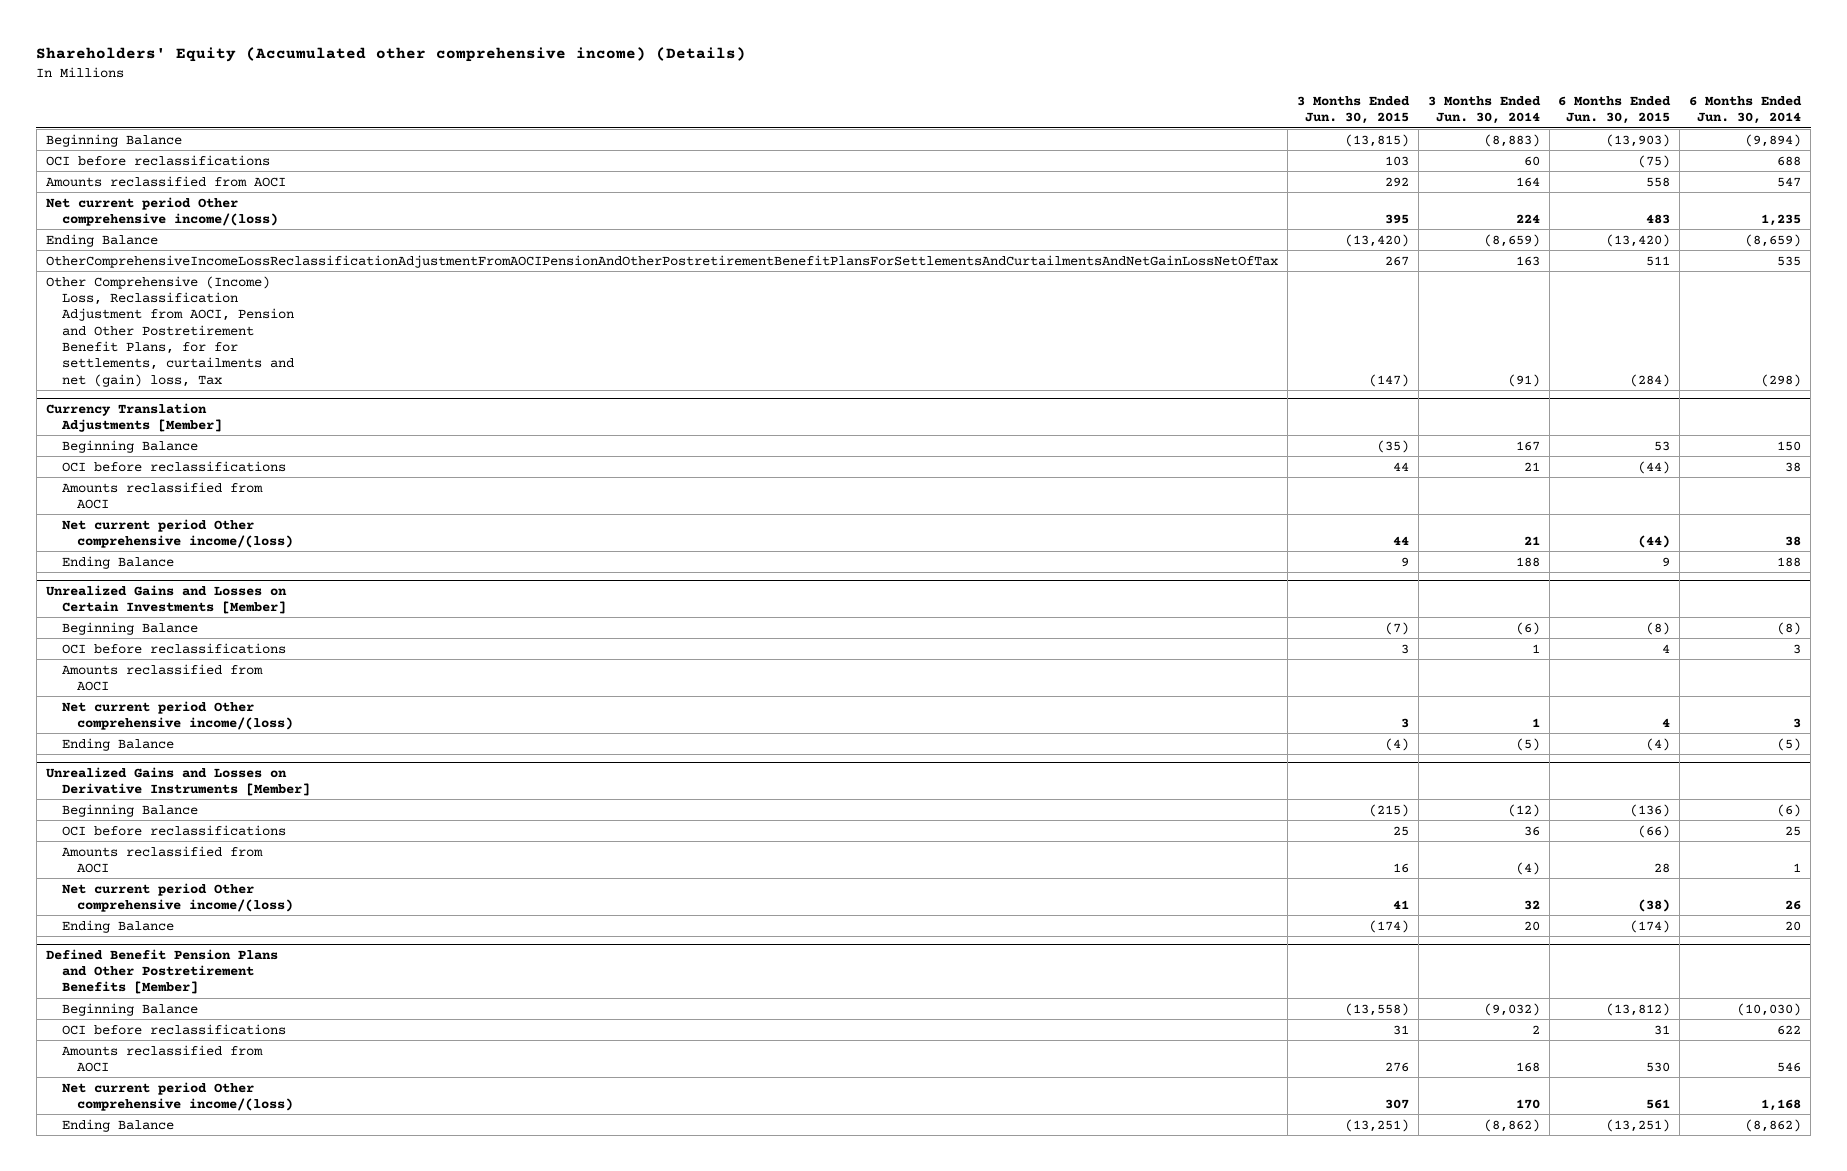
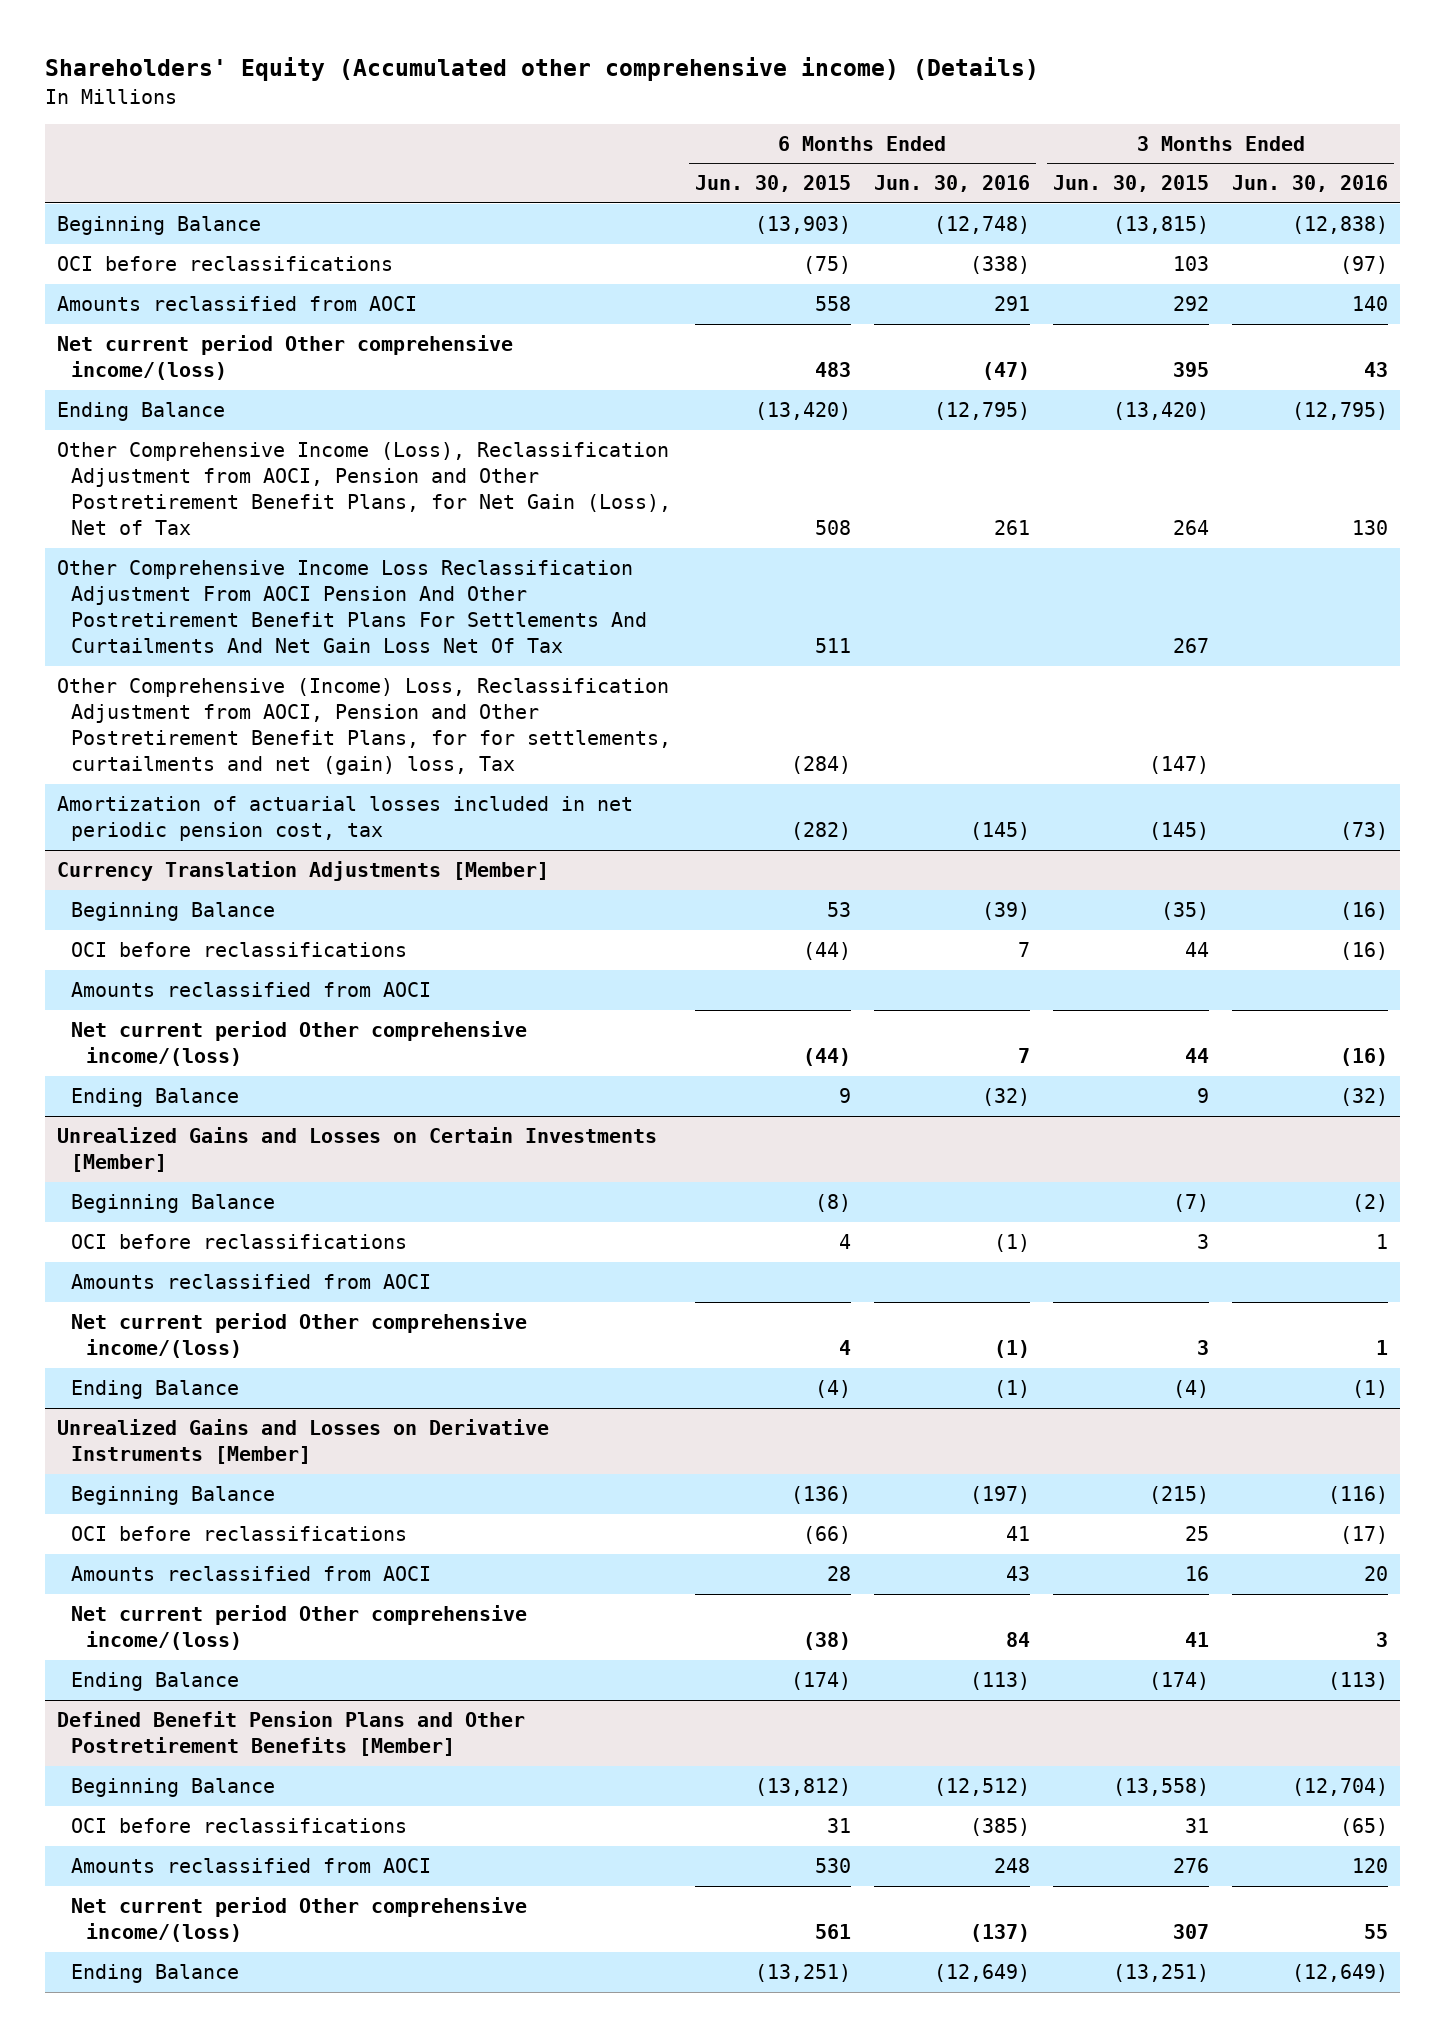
[1427,96,1541,125] 3 Months Ended Jun. 30, 2014 -> none
[1689,96,1803,125] 6 Months Ended Jun. 30, 2014 -> none
none -> [873,175,1030,193] Jun. 30, 2016
none -> [1232,175,1389,193] Jun. 30, 2016
none -> [56,442,672,536] Other Comprehensive Income (Loss), Reclassification Adjustment from AOCI, Pension and Other Postretirement Benefit Plans, for Net Gain (Loss), Net of Tax
[45,254,1278,268] OtherComprehensiveIncomeLossReclassificationAdjustmentFromAOCIPensionAndOtherPostretirementBenefitPlansForSettlementsAndCurtailmentsAndNetGainLossNetOfTax -> [56,560,648,654] Other Comprehensive Income Loss Reclassification Adjustment From AOCI Pension And Other Postretirement Benefit Plans For Settlements And Curtailments And Net Gain Loss Net Of Tax
none -> [56,796,633,842] Amortization of actuarial losses included in net periodic pension cost, tax

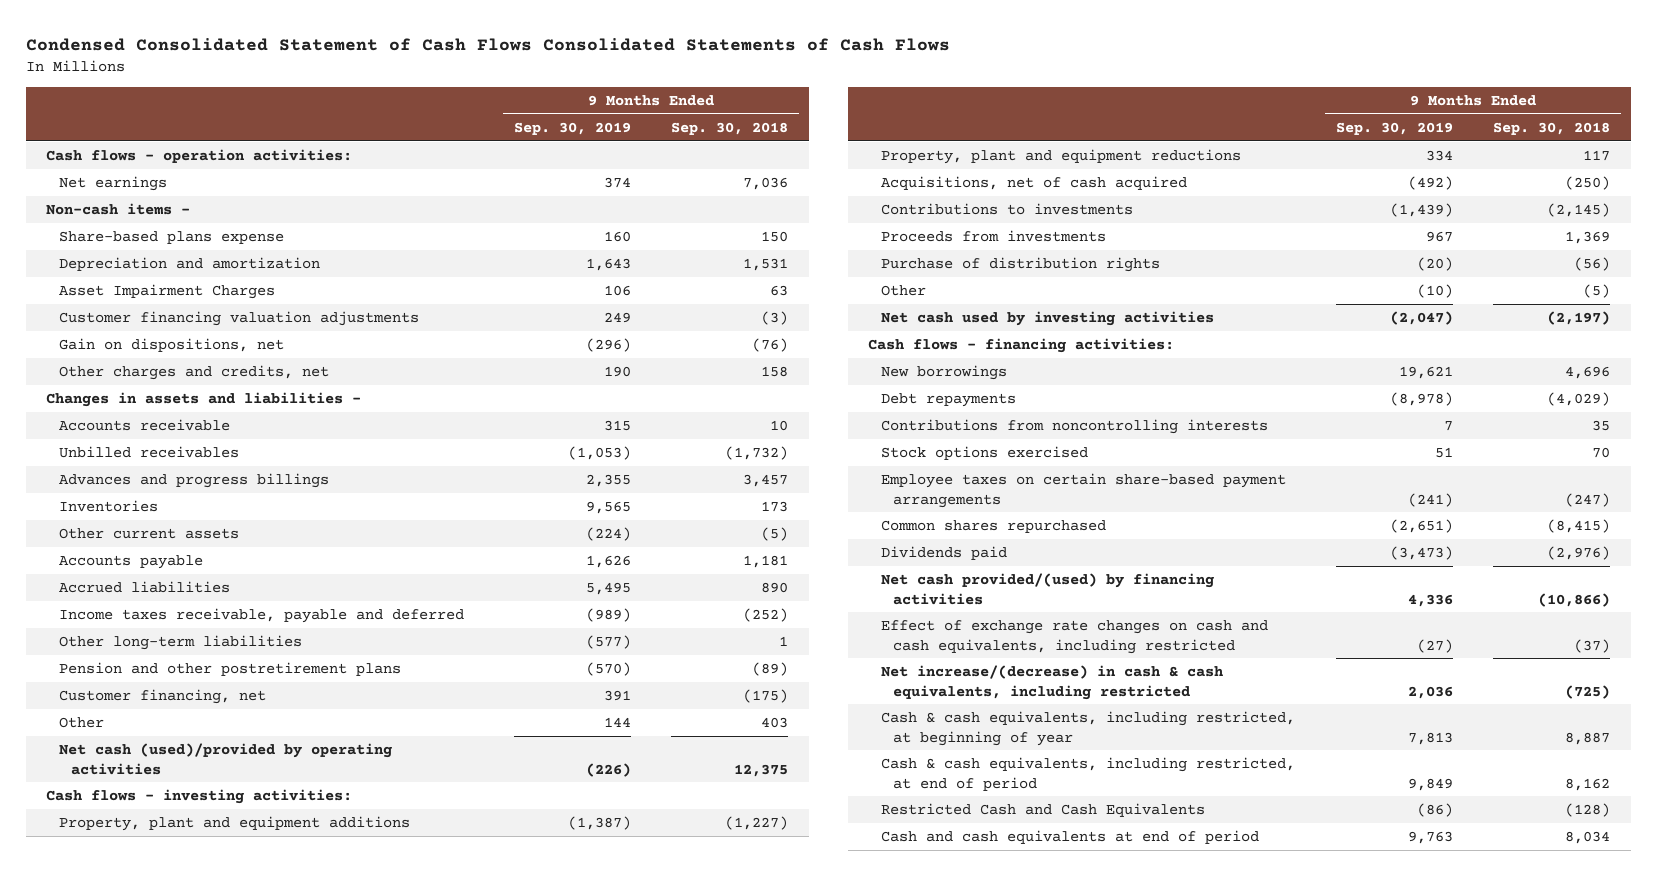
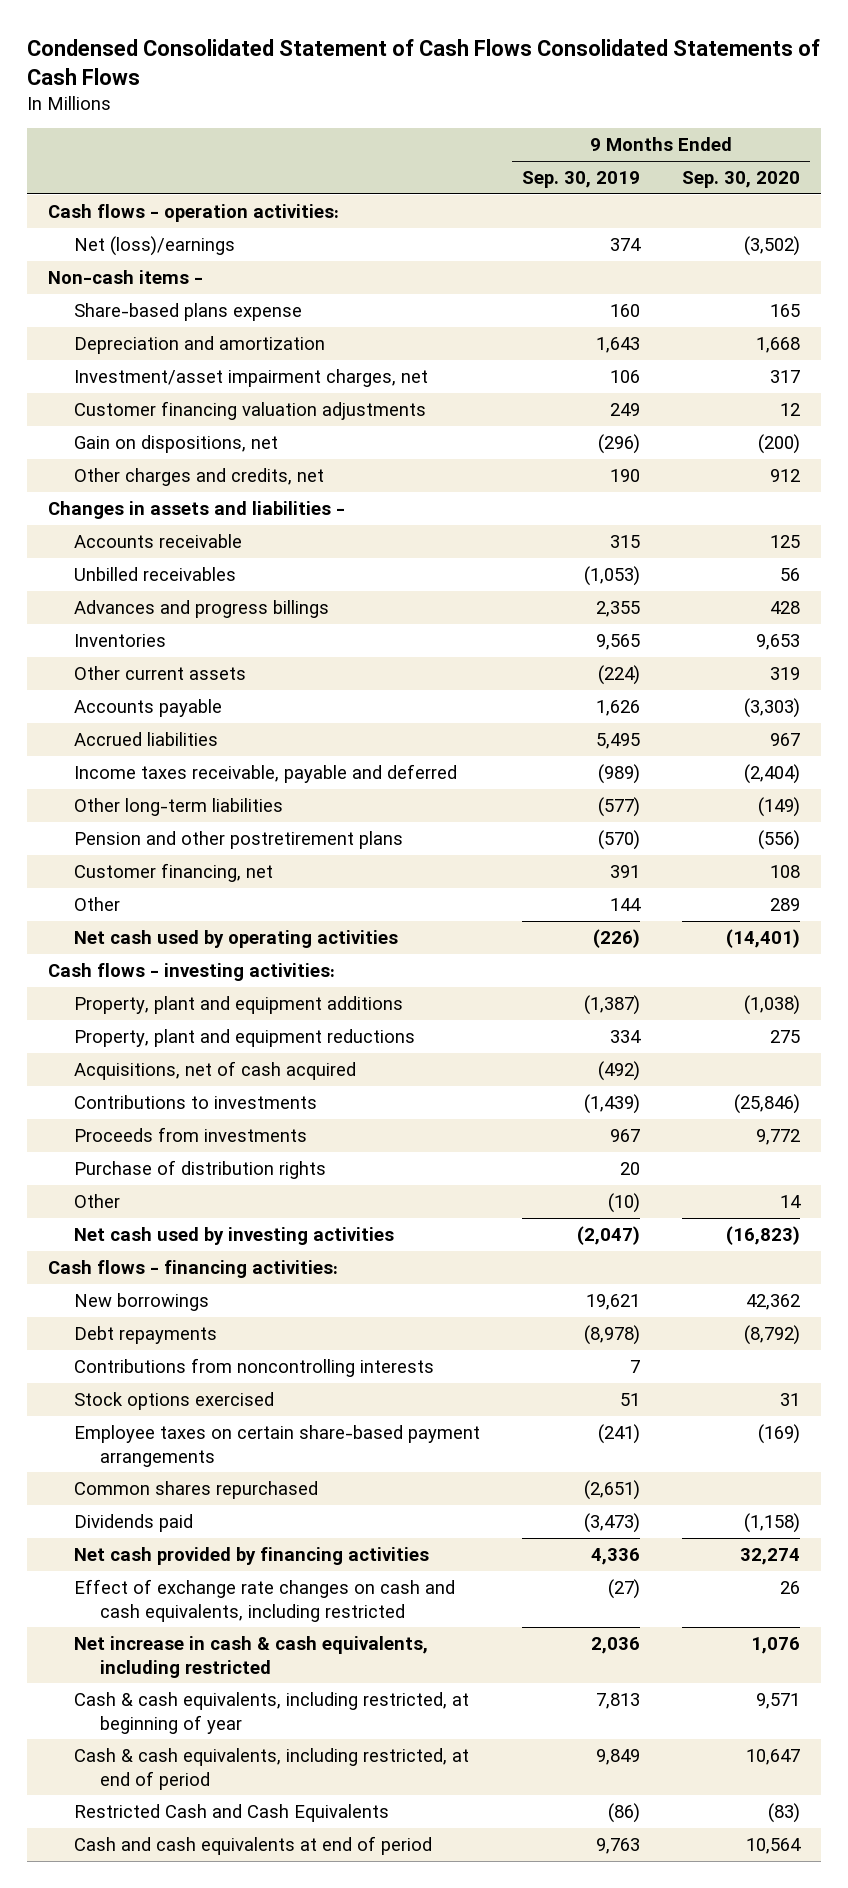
[671,121,789,135] Sep. 30, 2018 -> none
none -> [681,170,800,188] Sep. 30, 2020
[58,175,167,191] Net earnings -> [74,235,236,256] Net (loss)/earnings
[58,283,275,299] Asset Impairment Charges -> [74,368,429,387] Investment/asset impairment charges, net
[58,742,392,775] Net cash (used)/provided by operating activities -> [74,929,399,948] Net cash used by operating activities
[1416,256,1453,271] (20) -> [620,1161,641,1175] 20
[880,572,1214,605] Net cash provided/(used) by financing activities -> [74,1546,430,1565] Net cash provided by financing activities
[880,664,1223,700] Net increase/(decrease) in cash & cash equivalents, including restricted -> [74,1635,429,1678] Net increase in cash & cash equivalents, including restricted

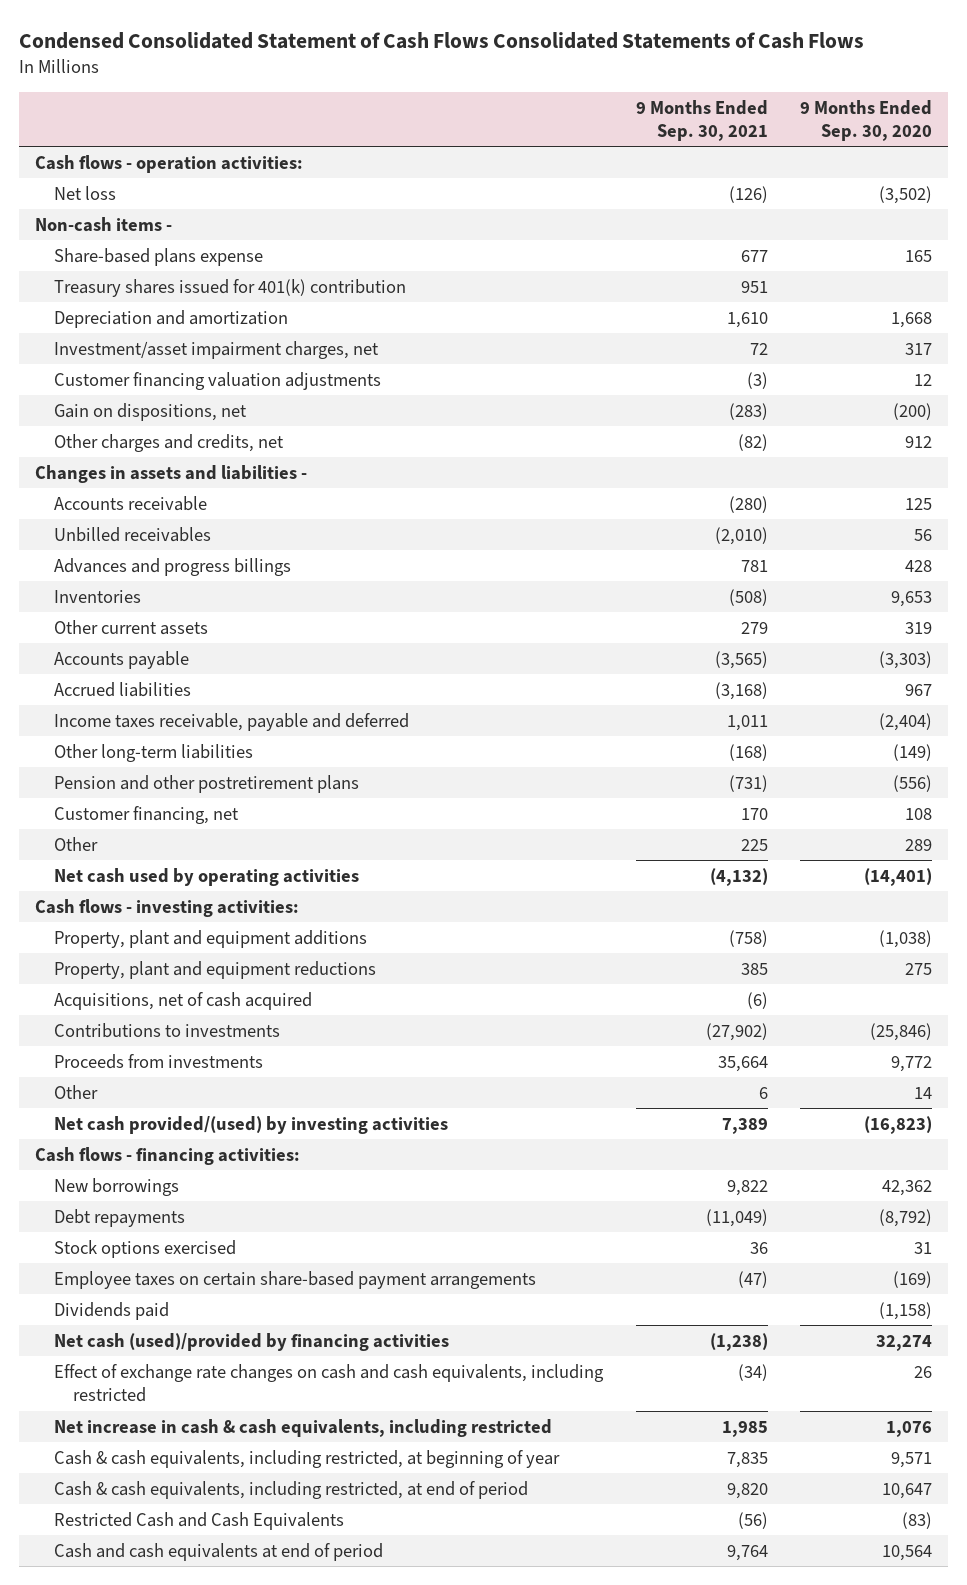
[522,170,641,188] Sep. 30, 2019 -> none
none -> [635,99,768,142] 9 Months Ended Sep. 30, 2021
[74,235,236,256] Net (loss)/earnings -> [54,185,117,200] Net loss
none -> [54,278,407,297] Treasury shares issued for 401(k) contribution
[74,1159,327,1179] Purchase of distribution rights -> none
[74,1226,395,1245] Net cash used by investing activities -> [54,1115,449,1134] Net cash provided/(used) by investing activities
[74,1357,435,1377] Contributions from noncontrolling interests -> none
[74,1480,319,1499] Common shares repurchased -> none
[74,1546,430,1565] Net cash provided by financing activities -> [54,1332,450,1351] Net cash (used)/provided by financing activities

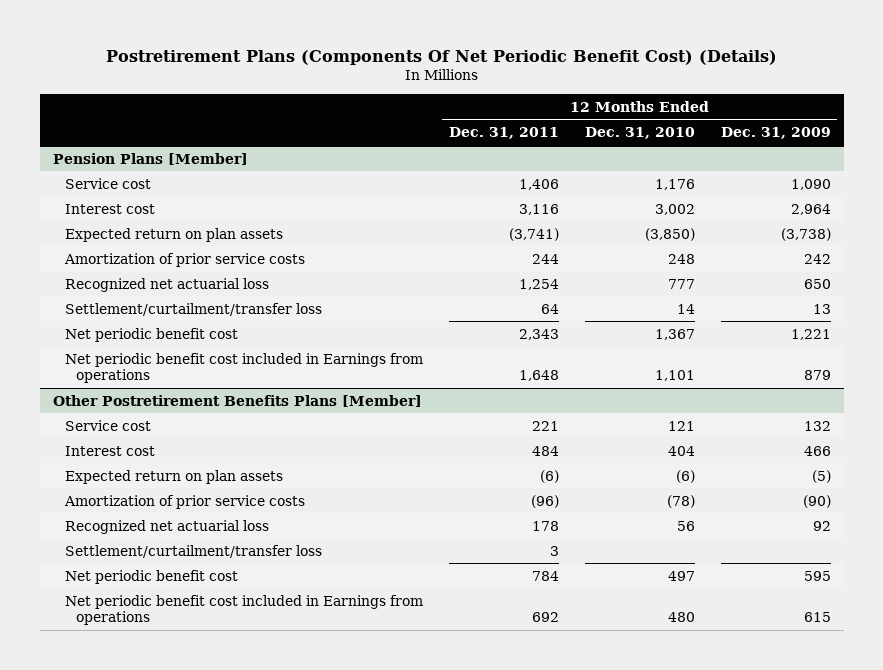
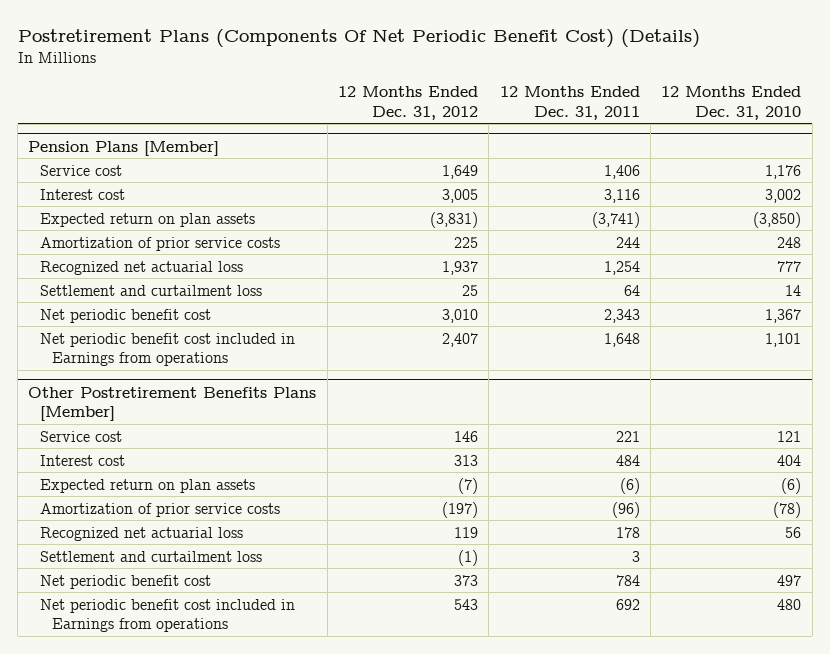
[720,127,831,140] Dec. 31, 2009 -> none
none -> [338,85,479,120] 12 Months Ended Dec. 31, 2012
[64,302,322,316] Settlement/curtailment/transfer loss -> [40,284,263,296] Settlement and curtailment loss
[64,544,322,558] Settlement/curtailment/transfer loss -> [40,550,263,562] Settlement and curtailment loss

